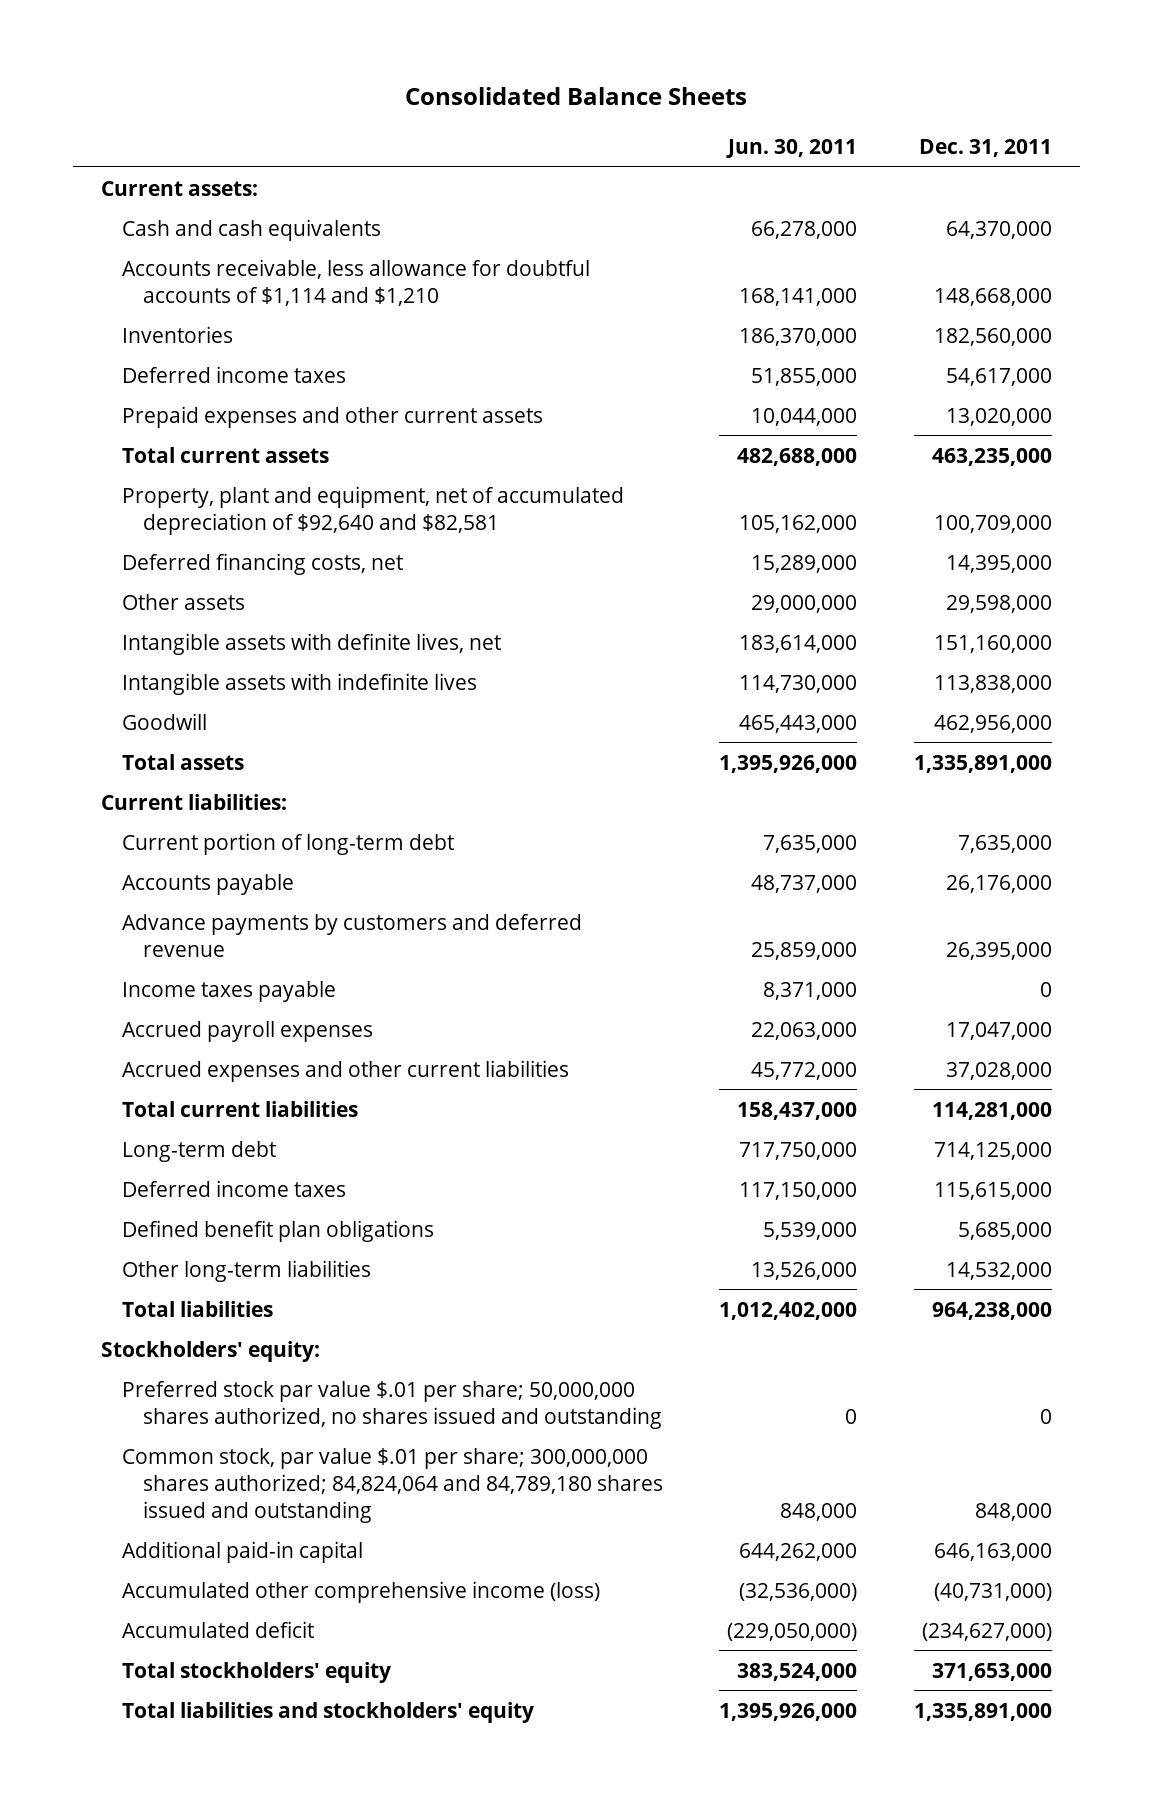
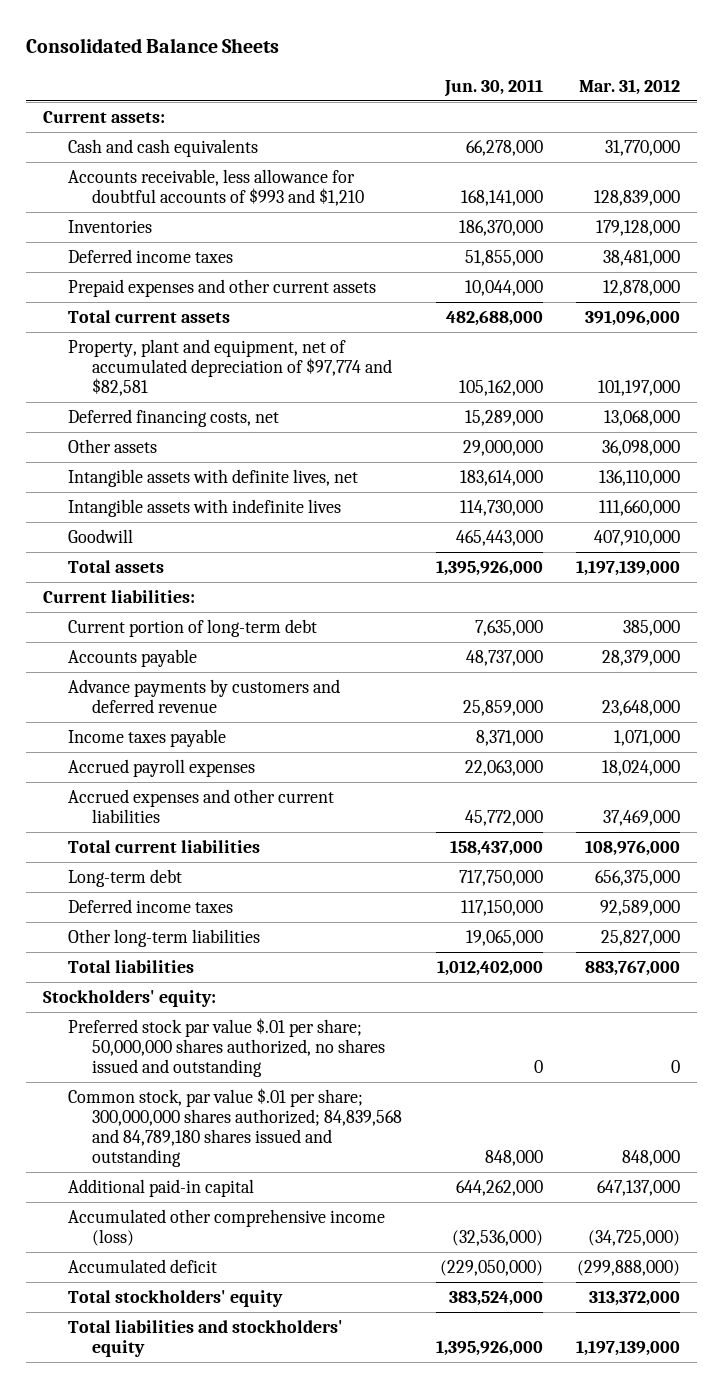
[918,138,1052,157] Dec. 31, 2011 -> none
none -> [578,78,680,95] Mar. 31, 2012
[121,258,590,306] Accounts receivable, less allowance for doubtful accounts of $1,114 and $1,210 -> [67,168,365,206] Accounts receivable, less allowance for doubtful accounts of $993 and $1,210
[121,485,624,535] Property, plant and equipment, net of accumulated depreciation of $92,640 and $82,581 -> [67,338,393,397] Property, plant and equipment, net of accumulated depreciation of $97,774 and $82,581
[121,1219,434,1242] Defined benefit plan obligations -> none
[751,1261,858,1280] 13,526,000 -> [465,929,543,946] 19,065,000
[121,1447,663,1523] Common stock, par value $.01 per share; 300,000,000 shares authorized; 84,824,064 and 84,789,180 shares issued and outstanding -> [67,1087,403,1168] Common stock, par value $.01 per share; 300,000,000 shares authorized; 84,839,568 and 84,789,180 shares issued and outstanding

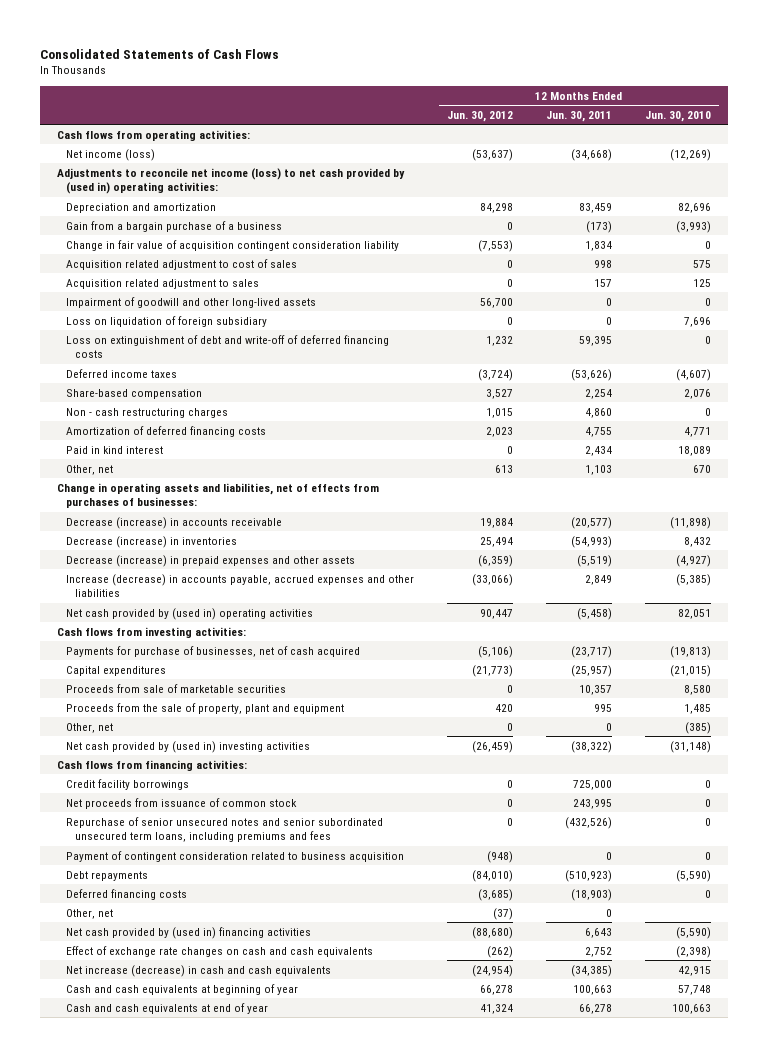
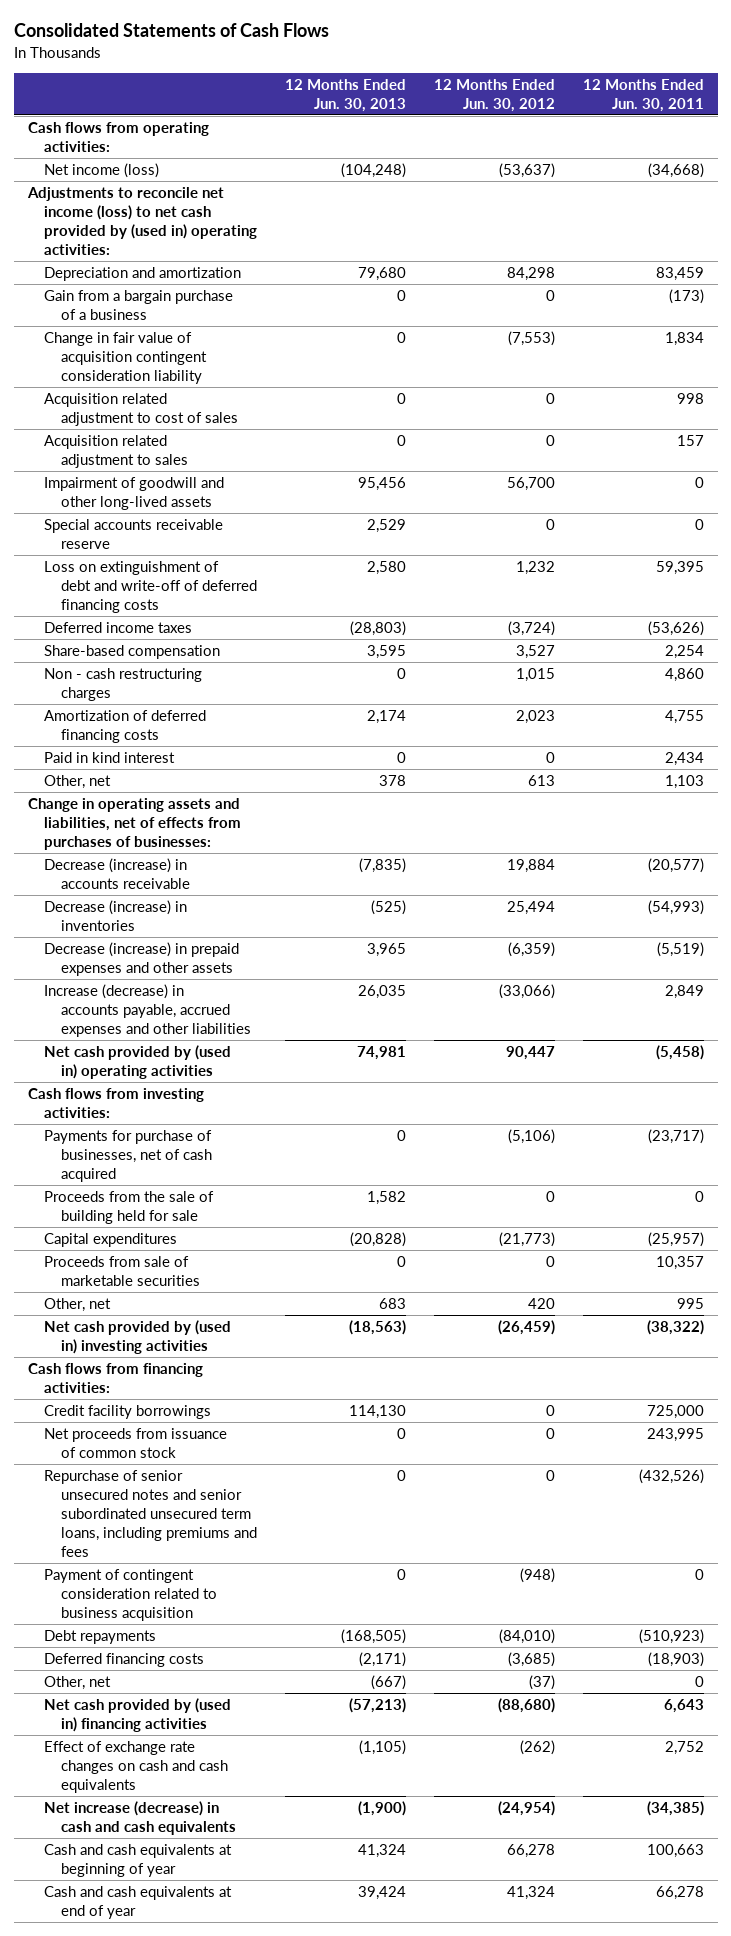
[645,110,712,122] Jun. 30, 2010 -> none
none -> [284,78,406,112] 12 Months Ended Jun. 30, 2013
[65,315,267,327] Loss on liquidation of foreign subsidiary -> none
none -> [44,518,224,549] Special accounts receivable reserve
none -> [44,1190,215,1224] Proceeds from the sale of building held for sale
[65,702,344,714] Proceeds from the sale of property, plant and equipment -> none
[506,722,513,731] 0 -> [527,1297,555,1309] 420
[605,722,612,731] 0 -> [676,1297,704,1309] 995

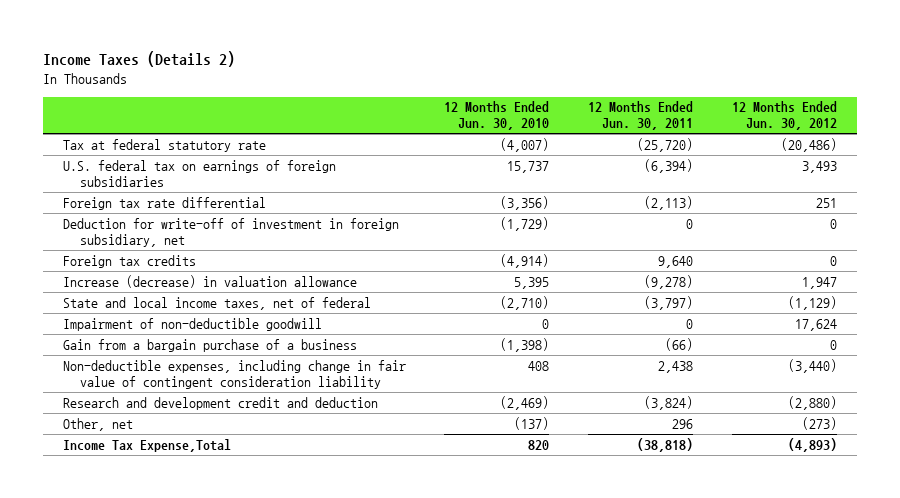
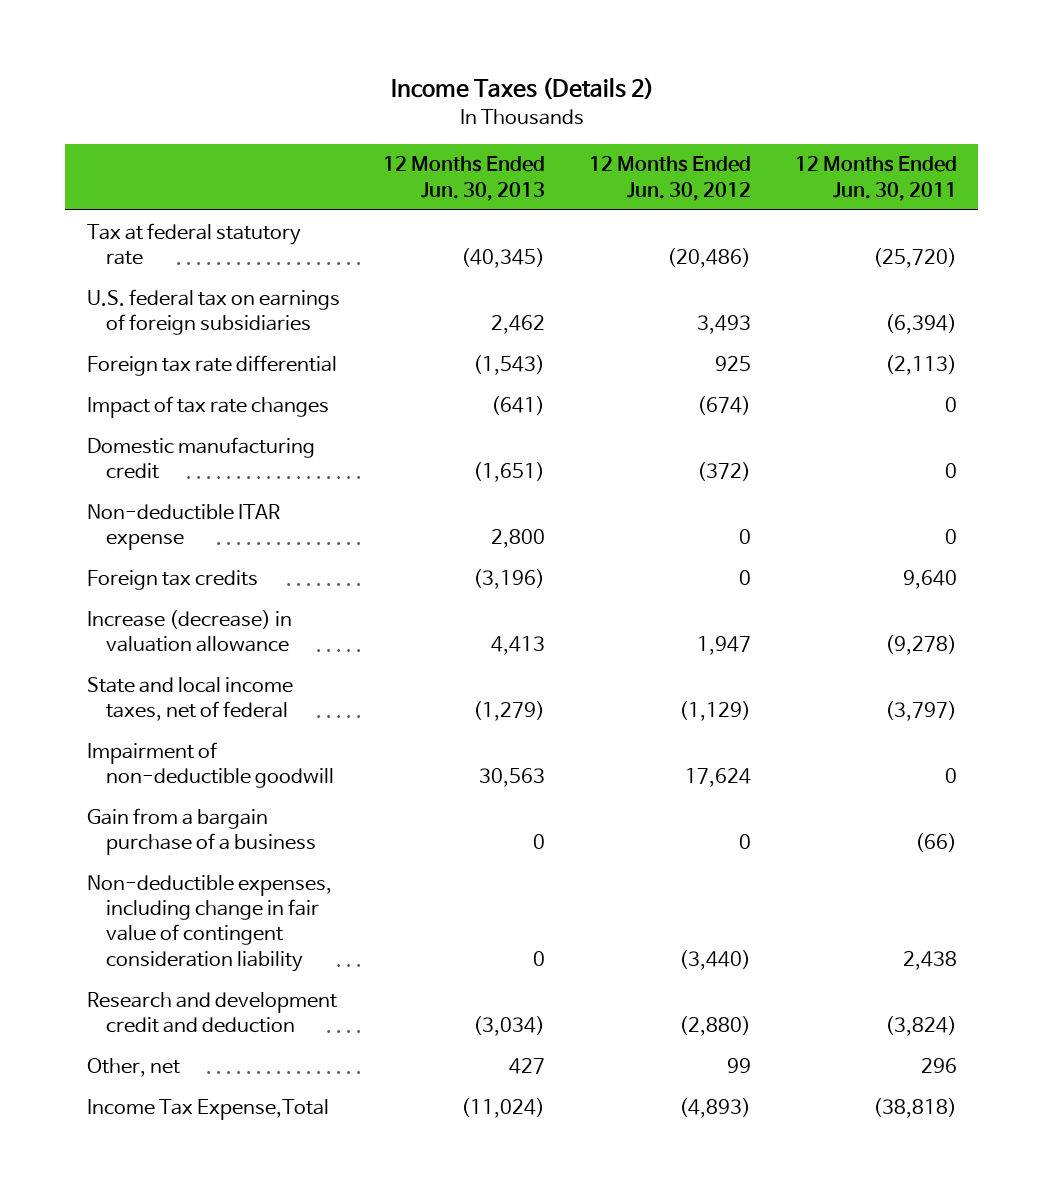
[444,101,550,131] 12 Months Ended Jun. 30, 2010 -> none
none -> [383,156,546,201] 12 Months Ended Jun. 30, 2013
[62,217,399,247] Deduction for write-off of investment in foreign subsidiary, net -> none
[816,197,838,208] 251 -> [715,355,752,371] 925
none -> [86,395,329,418] Impact of tax rate changes
none -> [86,436,315,479] Domestic manufacturing credit
none -> [86,503,280,550] Non-deductible ITAR expense
[802,416,838,430] (273) -> [727,1057,752,1073] 99

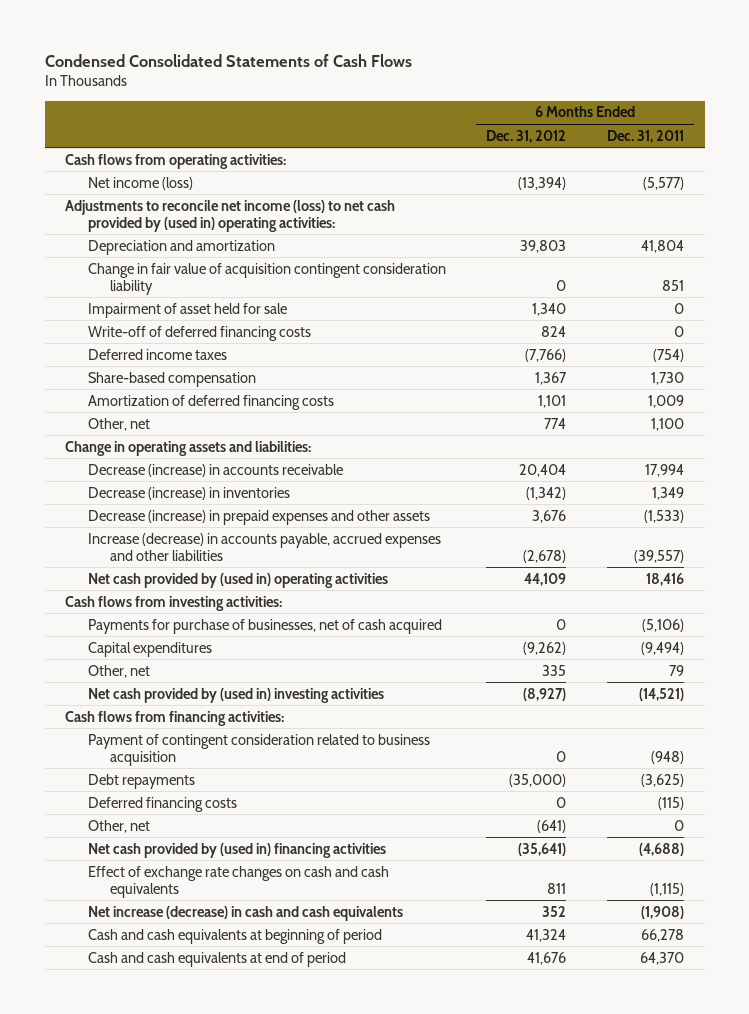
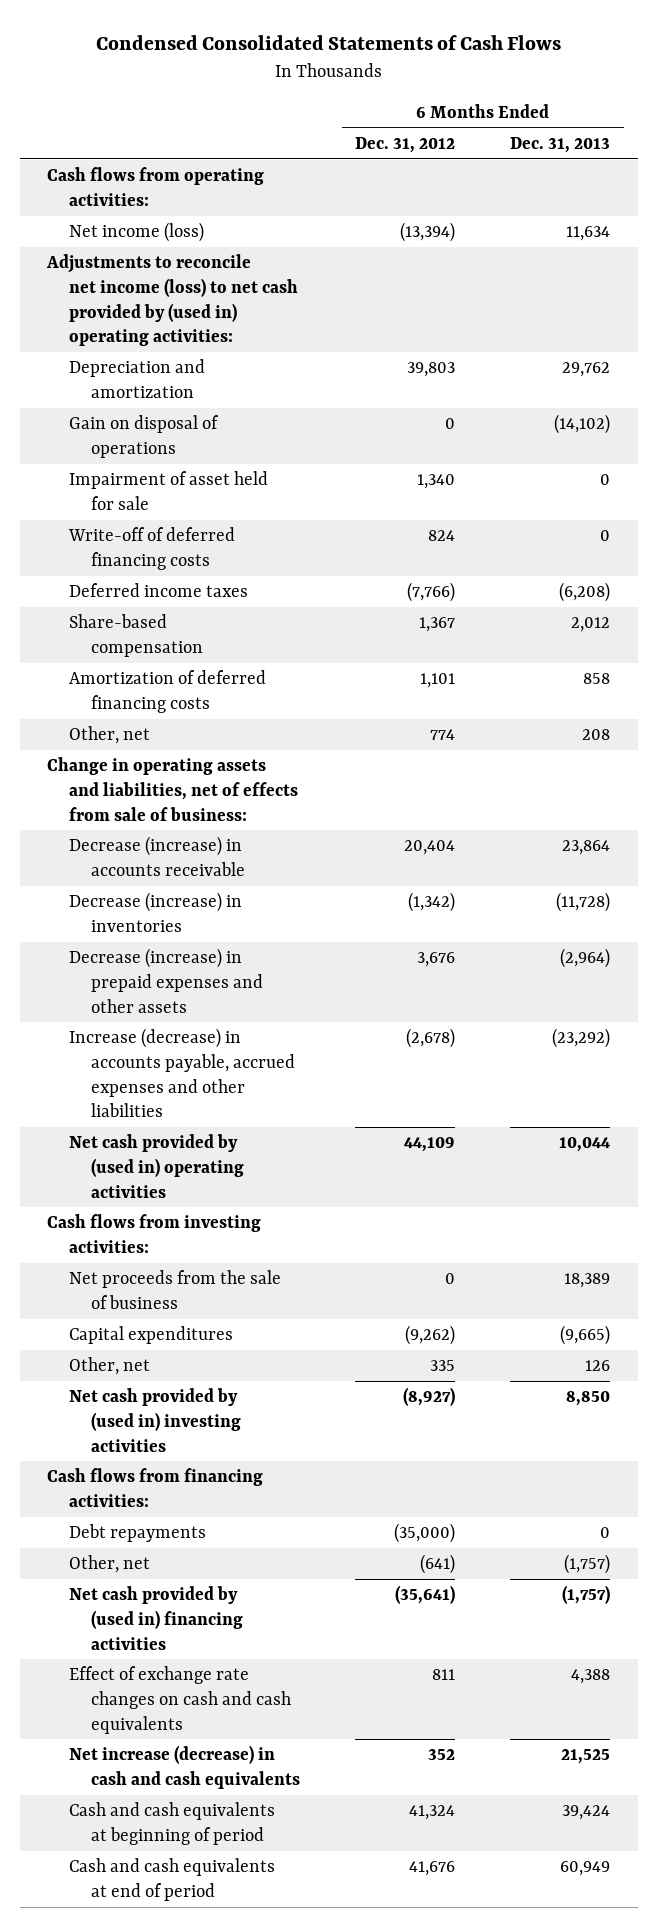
[607,129,685,143] Dec. 31, 2011 -> none
none -> [510,136,611,153] Dec. 31, 2013
[87,262,446,295] Change in fair value of acquisition contingent consideration liability -> none
none -> [69,415,220,458] Gain on disposal of operations
[65,440,312,456] Change in operating assets and liabilities: -> [47,757,299,821] Change in operating assets and liabilities, net of effects from sale of business:
[87,618,442,634] Payments for purchase of businesses, net of cash acquired -> none
none -> [69,1270,282,1309] Net proceeds from the sale of business
[87,733,430,766] Payment of contingent consideration related to business acquisition -> none
[87,796,237,812] Deferred financing costs -> none

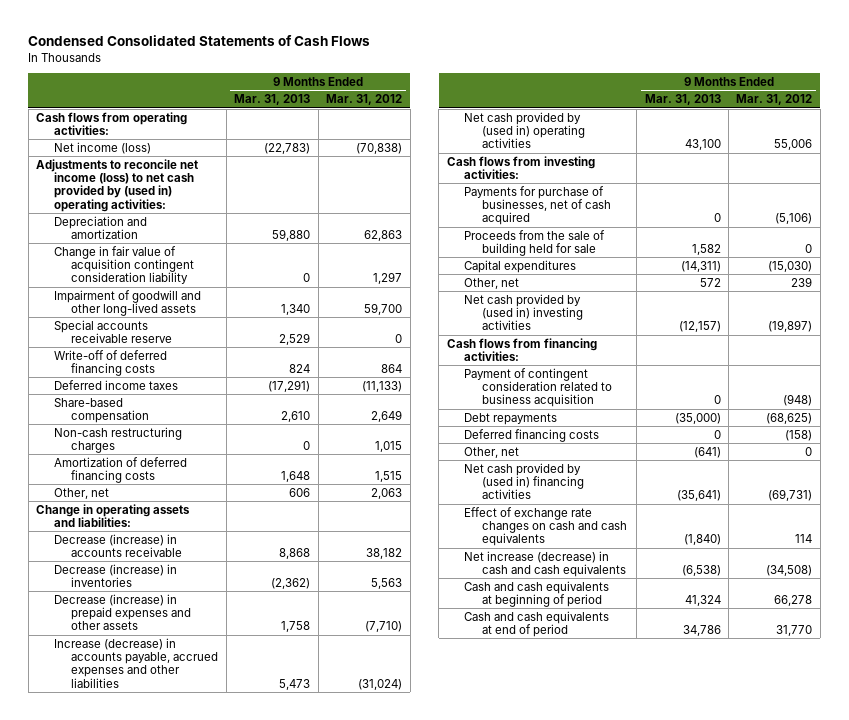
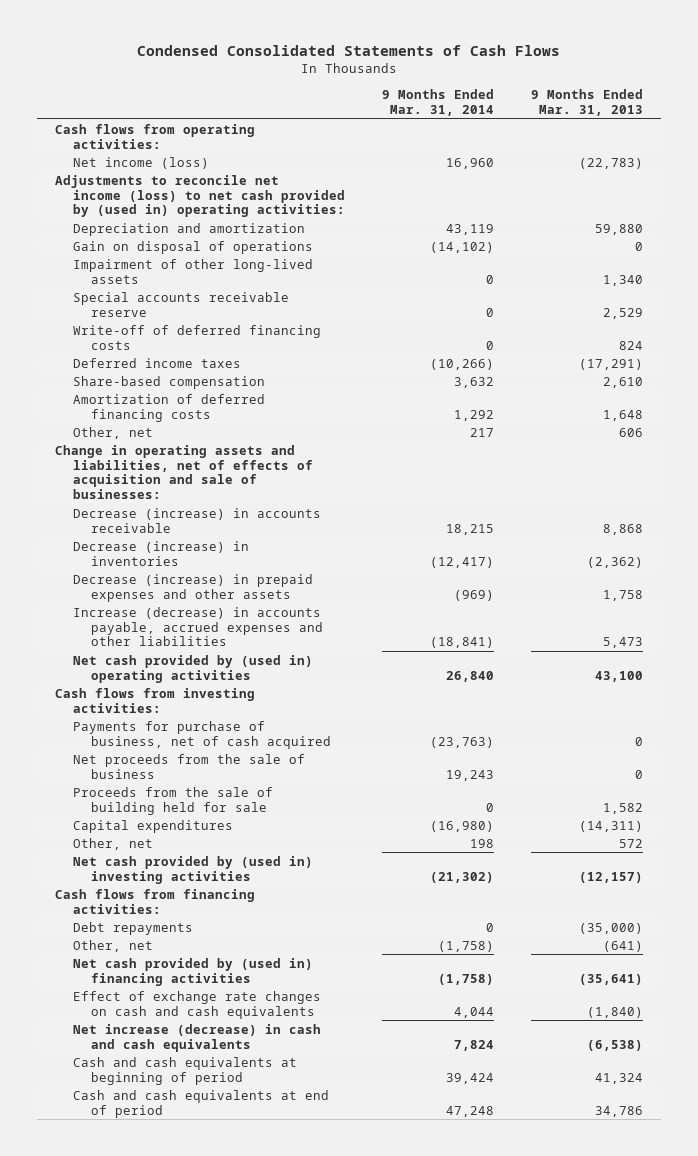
[326,94,403,106] Mar. 31, 2012 -> none
none -> [381,89,494,117] 9 Months Ended Mar. 31, 2014
[53,245,195,285] Change in fair value of acquisition contingent consideration liability -> none
none -> [73,240,314,254] Gain on disposal of operations
[53,289,201,317] Impairment of goodwill and other long-lived assets -> [73,258,314,284] Impairment of other long-lived assets
[53,426,182,454] Non-cash restructuring charges -> none
[36,503,191,528] Change in operating assets and liabilities: -> [55,444,314,500] Change in operating assets and liabilities, net of effects of acquisition and sale of businesses:
[464,185,611,226] Payments for purchase of businesses, net of cash acquired -> [73,720,331,749] Payments for purchase of business, net of cash acquired
none -> [73,753,306,779] Net proceeds from the sale of business
[464,367,612,408] Payment of contingent consideration related to business acquisition -> none
[464,428,600,442] Deferred financing costs -> none

